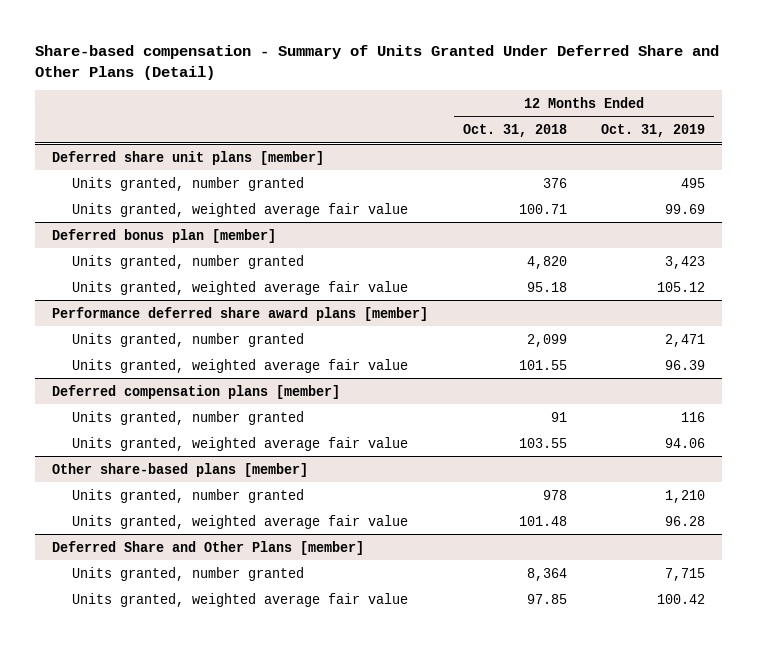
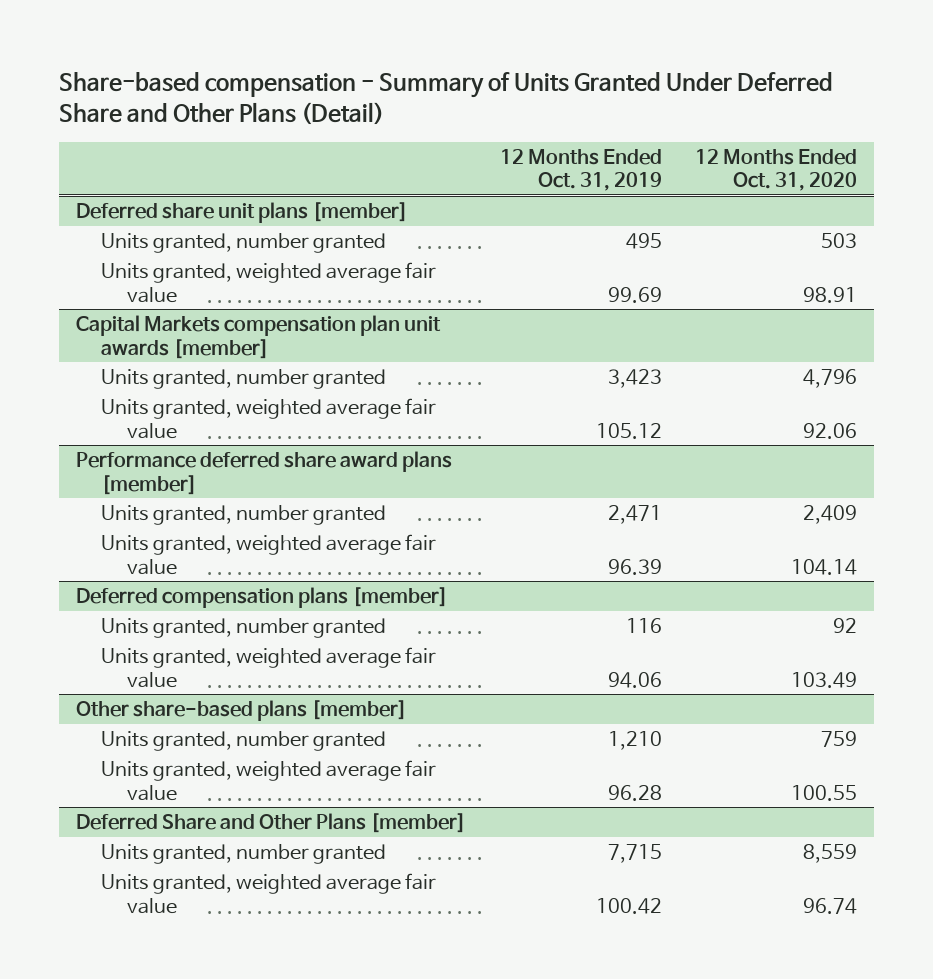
[462,123,567,137] Oct. 31, 2018 -> none
none -> [695,148,858,192] 12 Months Ended Oct. 31, 2020
[52,228,277,243] Deferred bonus plan [member] -> [76,315,442,359] Capital Markets compensation plan unit awards [member]

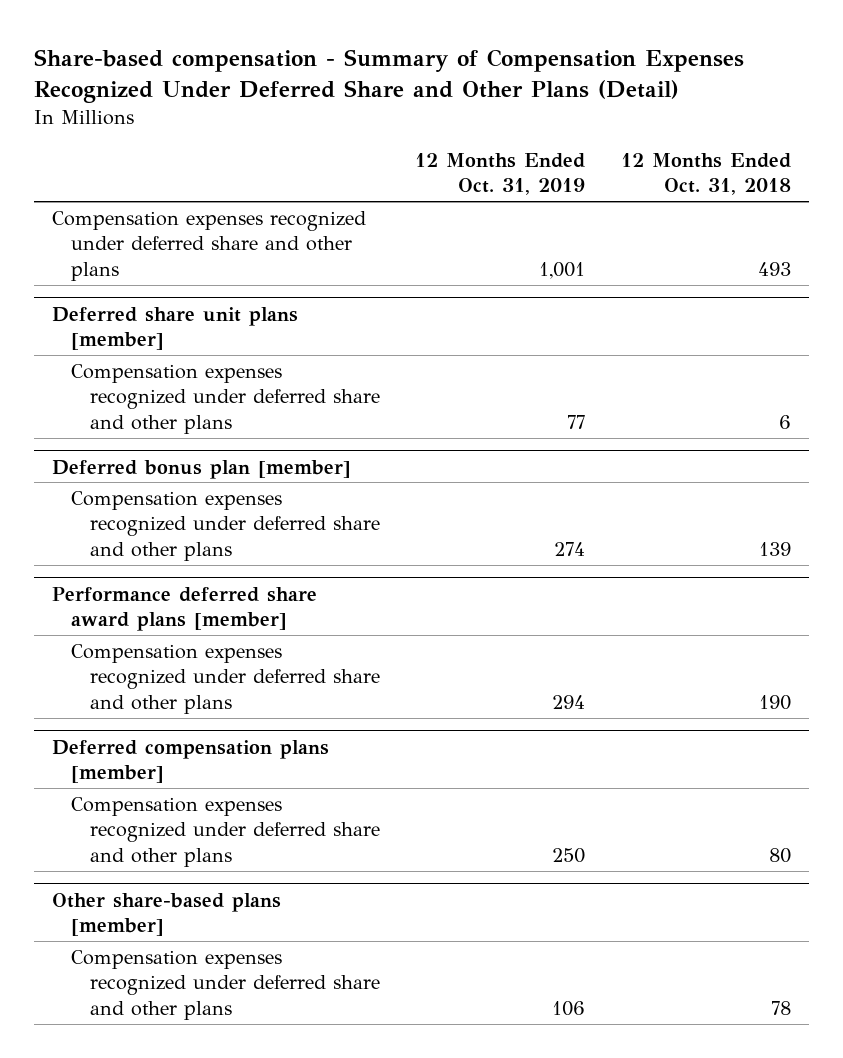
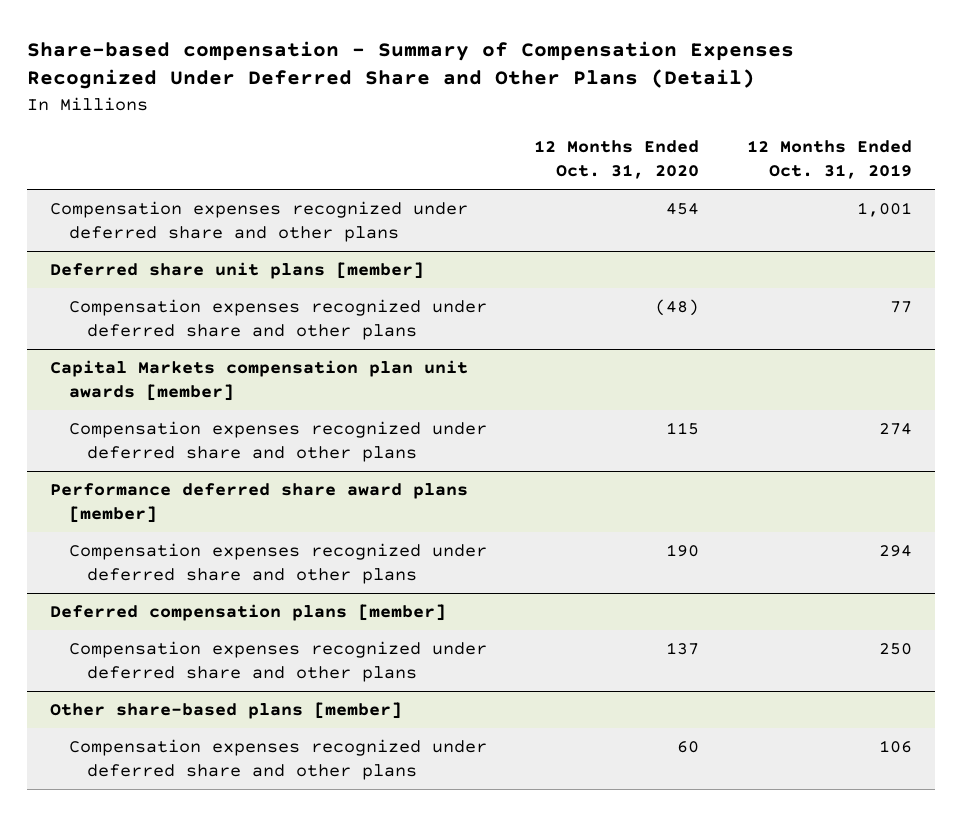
[621,153,792,196] 12 Months Ended Oct. 31, 2018 -> none
none -> [534,140,700,180] 12 Months Ended Oct. 31, 2020
[52,459,352,479] Deferred bonus plan [member] -> [50,360,469,401] Capital Markets compensation plan unit awards [member]

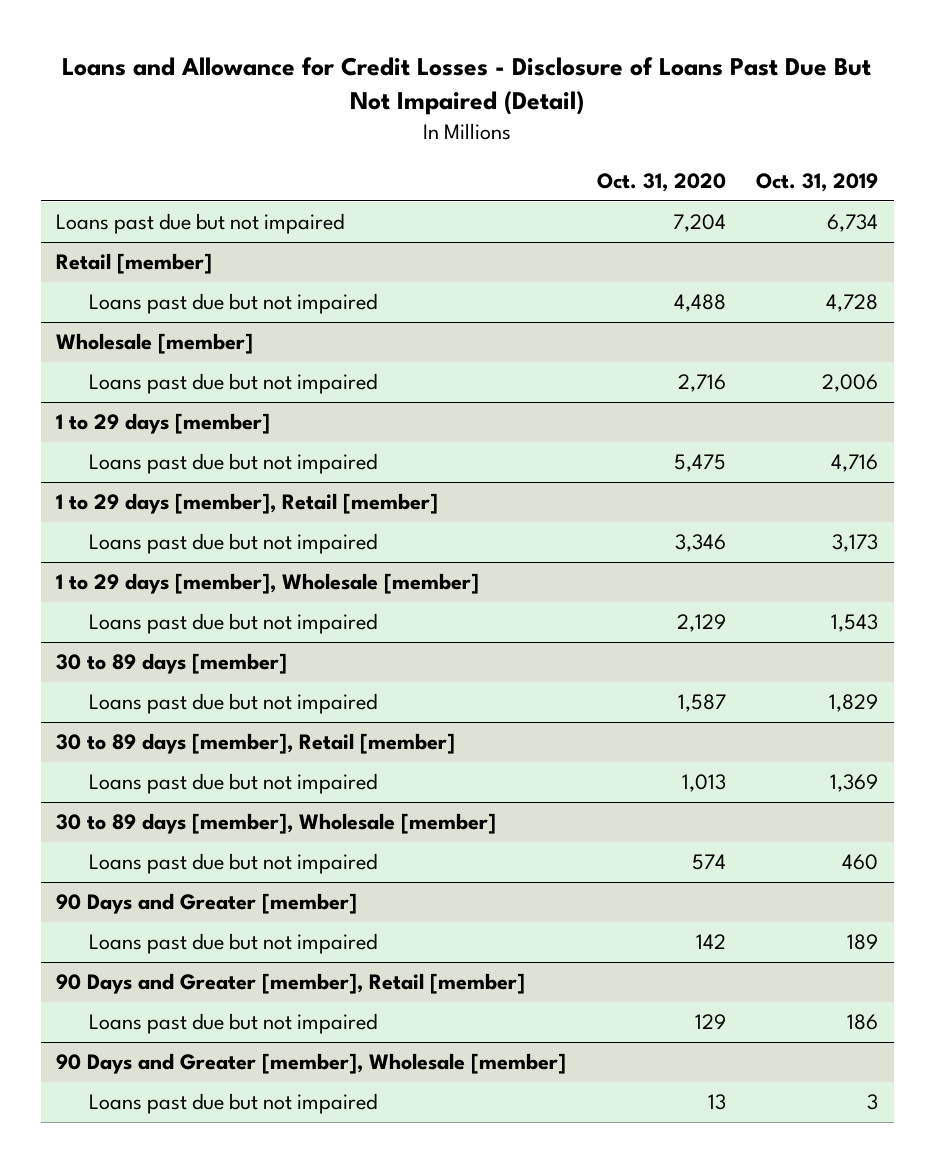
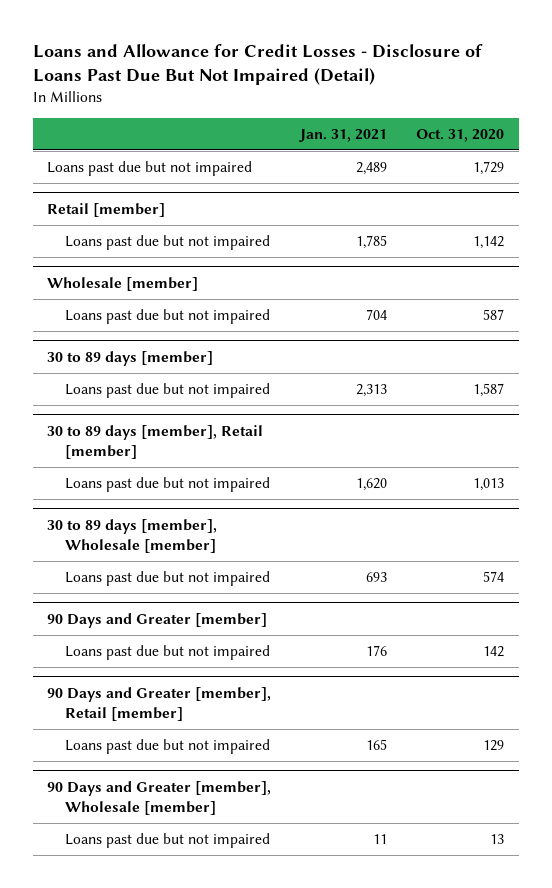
[756,173,879,193] Oct. 31, 2019 -> none
none -> [299,128,388,142] Jan. 31, 2021
[672,214,726,233] 7,204 -> [473,160,505,175] 1,729
[673,294,726,313] 4,488 -> [473,235,505,249] 1,142
[56,413,271,435] 1 to 29 days [member] -> none
[88,453,377,475] Loans past due but not impaired -> none
[56,493,439,515] 1 to 29 days [member], Retail [member] -> none
[88,533,377,555] Loans past due but not impaired -> none
[56,573,480,595] 1 to 29 days [member], Wholesale [member] -> none
[88,613,377,635] Loans past due but not impaired -> none
[677,374,726,393] 2,716 -> [483,308,505,320] 587

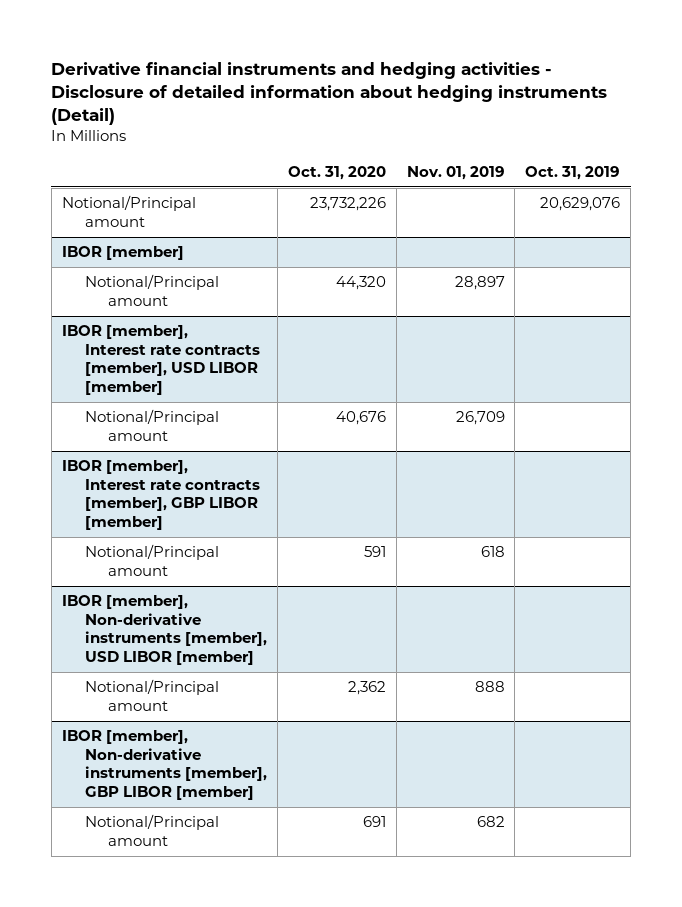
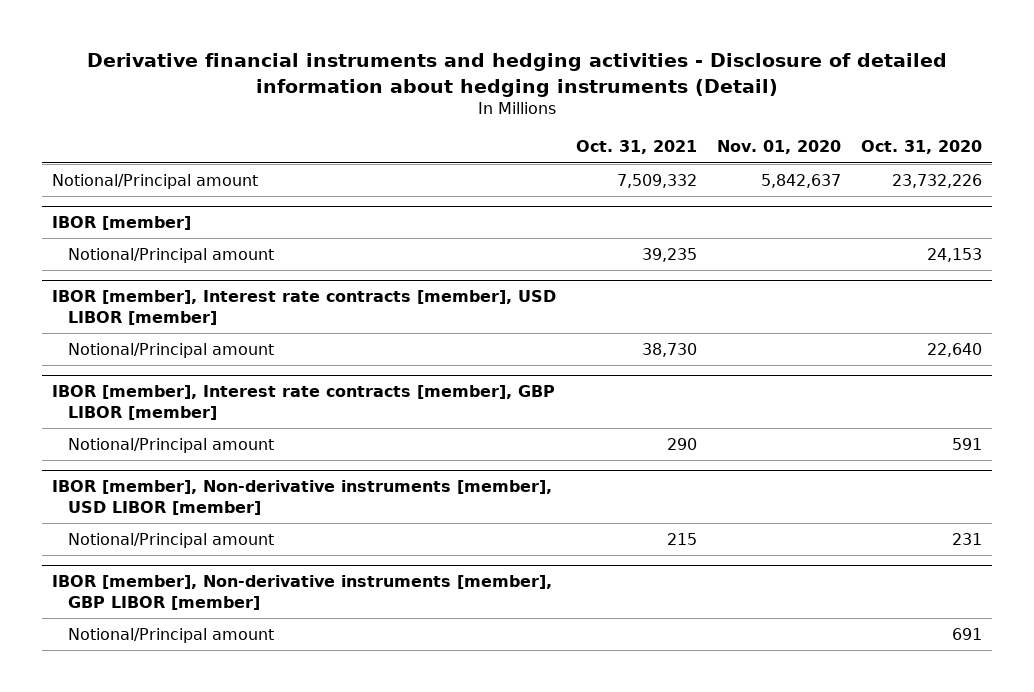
[406,165,505,180] Nov. 01, 2019 -> none
[525,165,621,180] Oct. 31, 2019 -> none
none -> [576,140,698,155] Oct. 31, 2021
none -> [717,140,842,155] Nov. 01, 2020
[335,276,386,291] 44,320 -> [927,247,983,262] 24,153
[335,411,386,426] 40,676 -> [927,342,983,357] 22,640
[347,681,386,696] 2,362 -> [952,532,983,545] 231

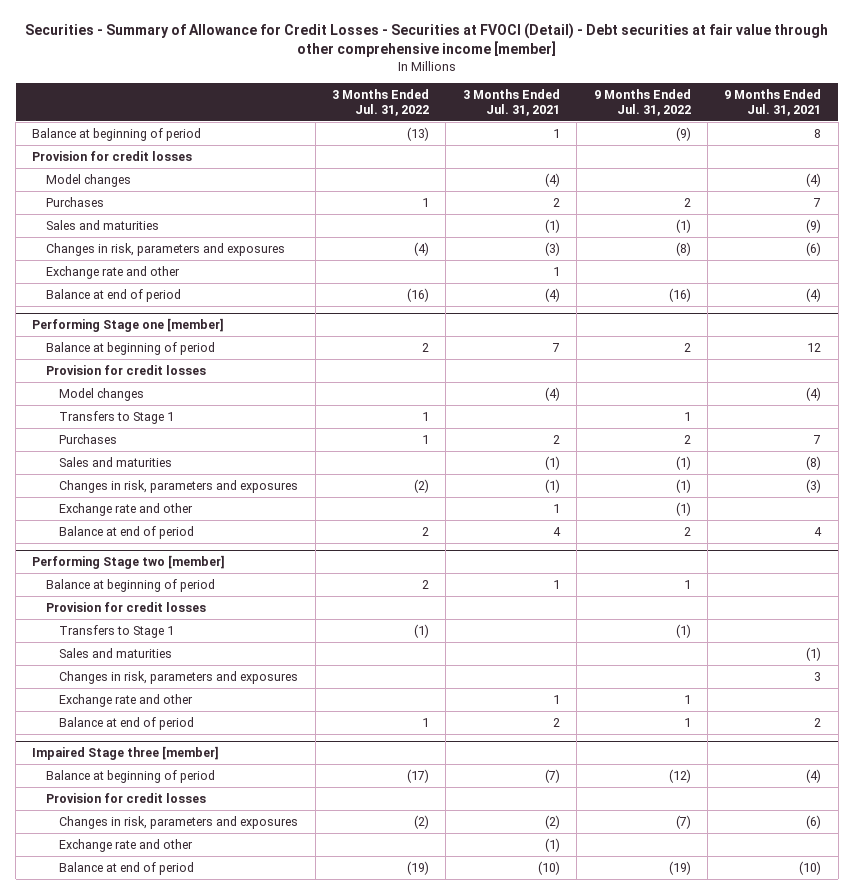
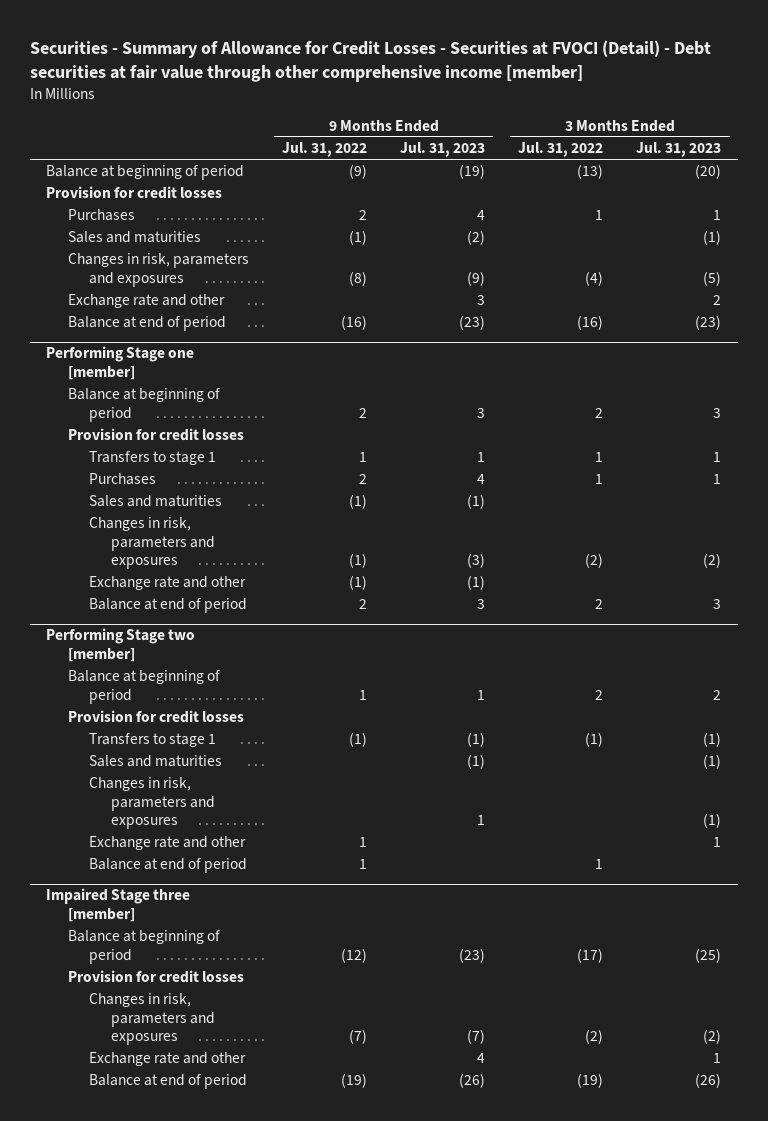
[462,88,560,116] 3 Months Ended Jul. 31, 2021 -> none
[724,88,822,116] 9 Months Ended Jul. 31, 2021 -> none
none -> [400,142,486,158] Jul. 31, 2023
none -> [636,142,722,158] Jul. 31, 2023
[45,173,131,187] Model changes -> none
[59,387,145,401] Model changes -> none
[59,410,175,424] Transfers to Stage 1 -> [89,451,217,466] Transfers to stage 1
[59,624,175,638] Transfers to Stage 1 -> [89,733,217,748] Transfers to stage 1

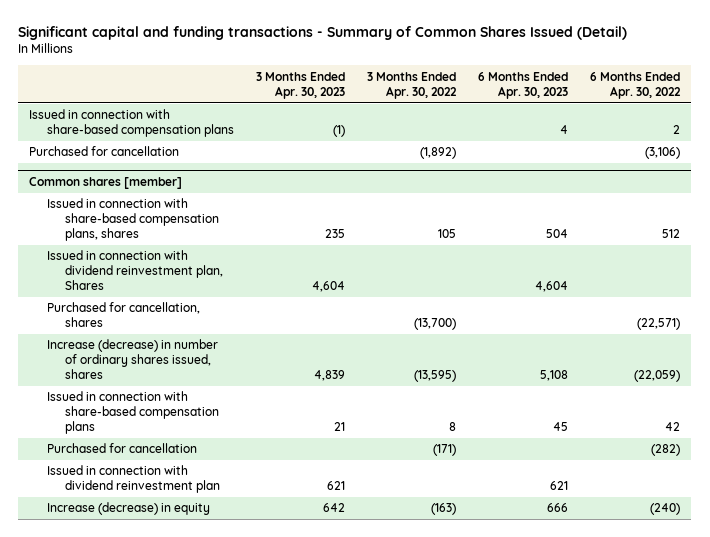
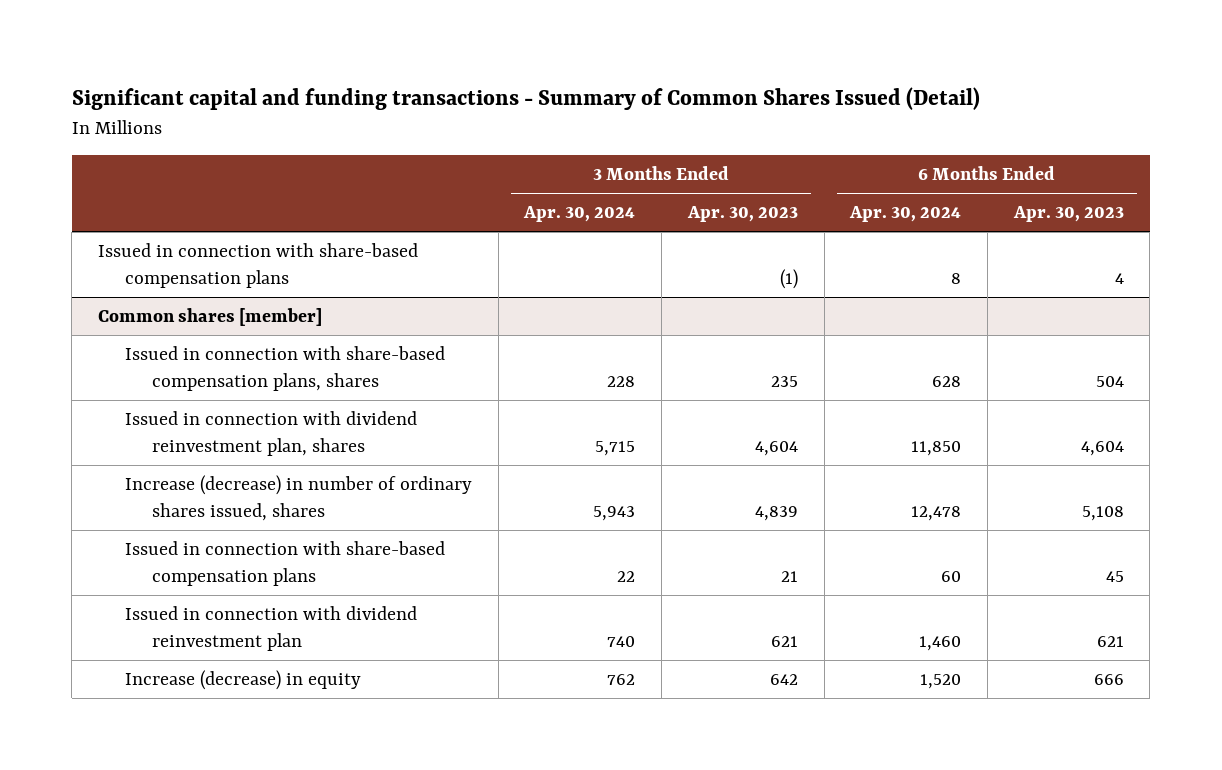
[367,71,458,99] 3 Months Ended Apr. 30, 2022 -> none
[590,71,682,99] 6 Months Ended Apr. 30, 2022 -> none
none -> [523,206,636,223] Apr. 30, 2024
none -> [849,206,962,223] Apr. 30, 2024
[29,146,180,157] Purchased for cancellation -> none
[47,302,201,328] Purchased for cancellation, shares -> none
[47,250,223,291] Issued in connection with dividend reinvestment plan, Shares -> [125,411,418,456] Issued in connection with dividend reinvestment plan, shares
[47,443,198,454] Purchased for cancellation -> none

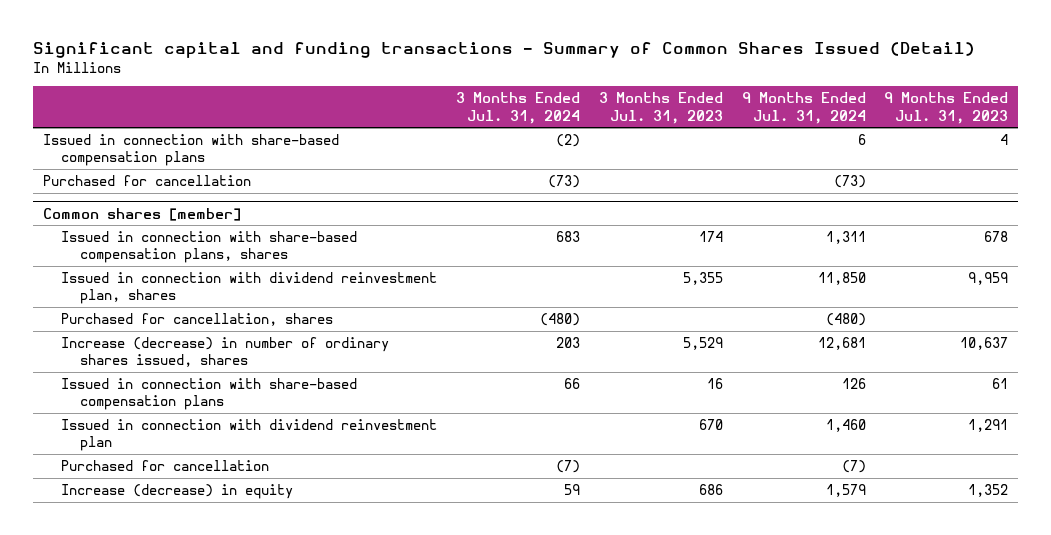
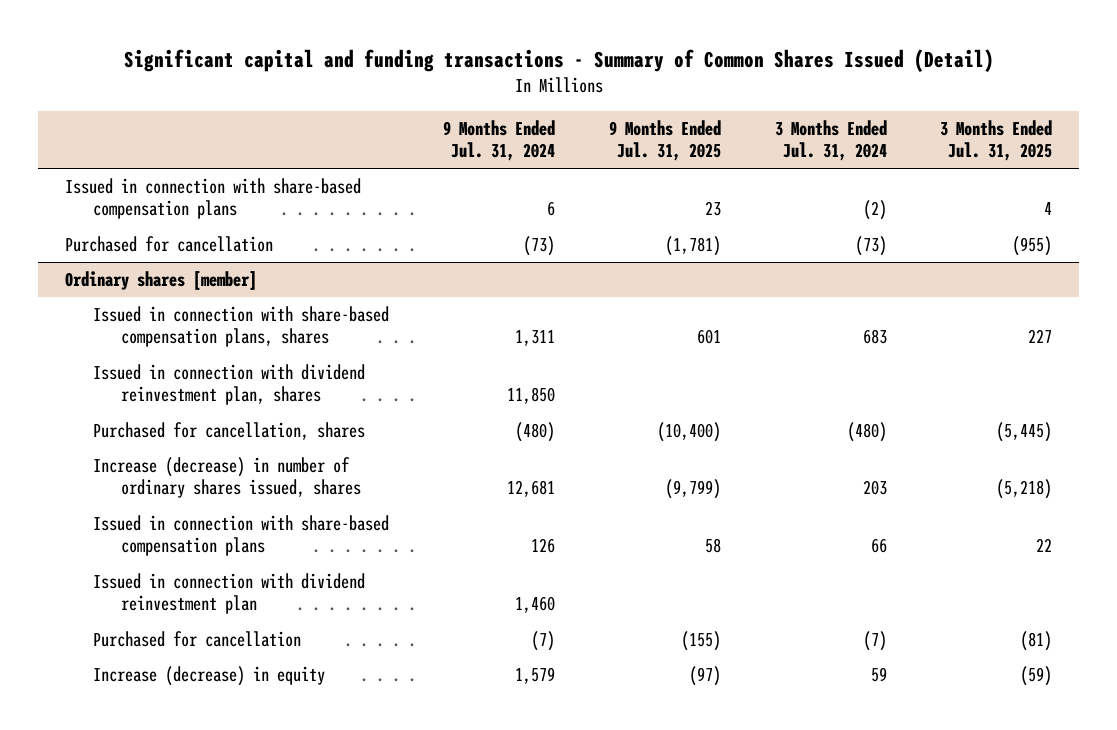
[598,92,723,124] 3 Months Ended Jul. 31, 2023 -> none
[884,92,1009,124] 9 Months Ended Jul. 31, 2023 -> none
none -> [608,120,721,162] 9 Months Ended Jul. 31, 2025
none -> [940,120,1053,162] 3 Months Ended Jul. 31, 2025
[42,207,241,221] Common shares [member] -> [65,271,258,291] Ordinary shares [member]

